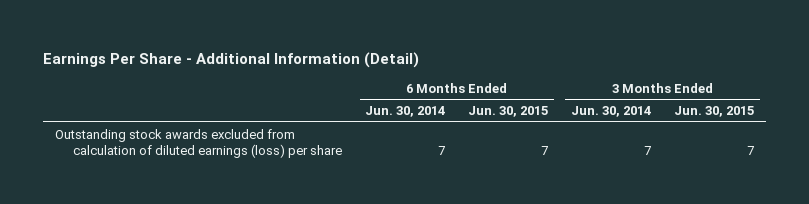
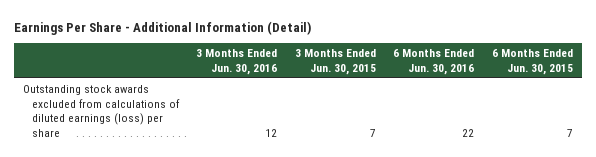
[365,106,446,118] Jun. 30, 2014 -> none
[571,106,652,118] Jun. 30, 2014 -> none
none -> [196,49,278,75] 3 Months Ended Jun. 30, 2016
none -> [393,49,475,75] 6 Months Ended Jun. 30, 2016
[54,128,343,158] Outstanding stock awards excluded from calculation of diluted earnings (loss) per share -> [22,85,180,137] Outstanding stock awards excluded from calculations of diluted earnings (loss) per share

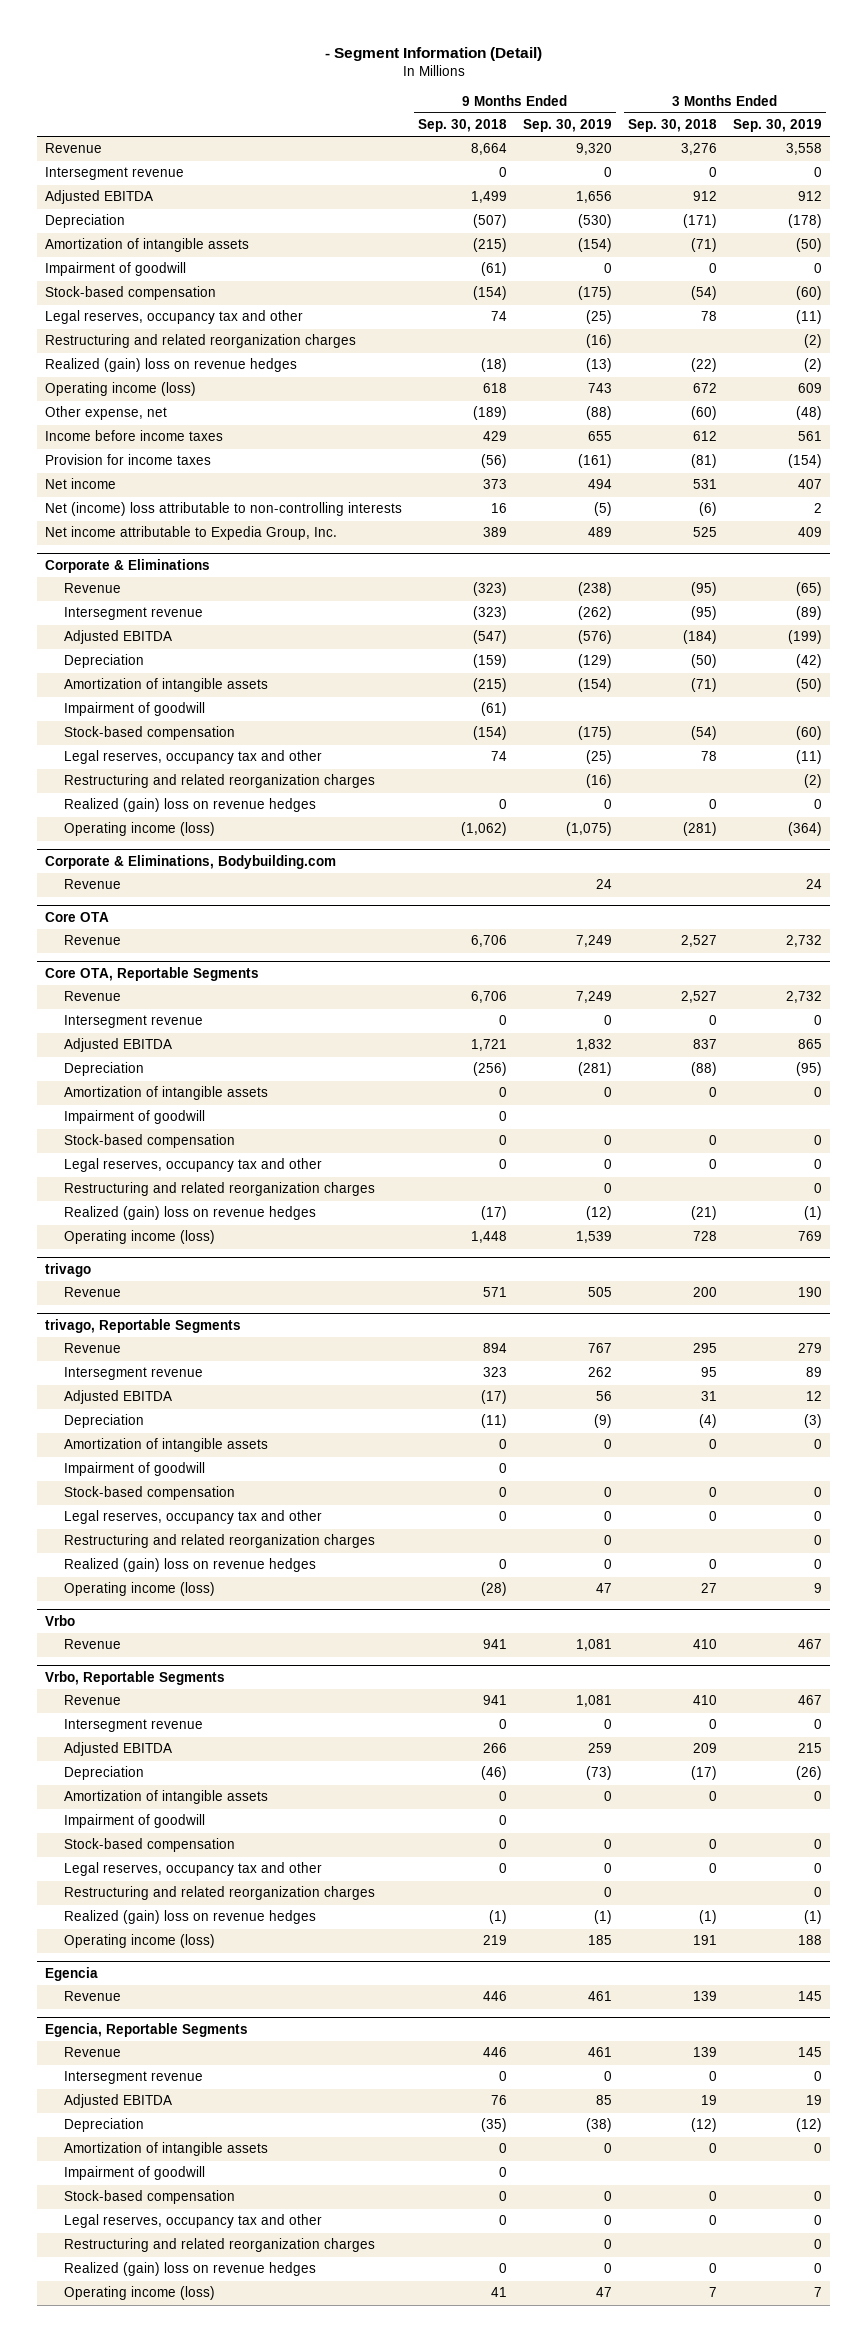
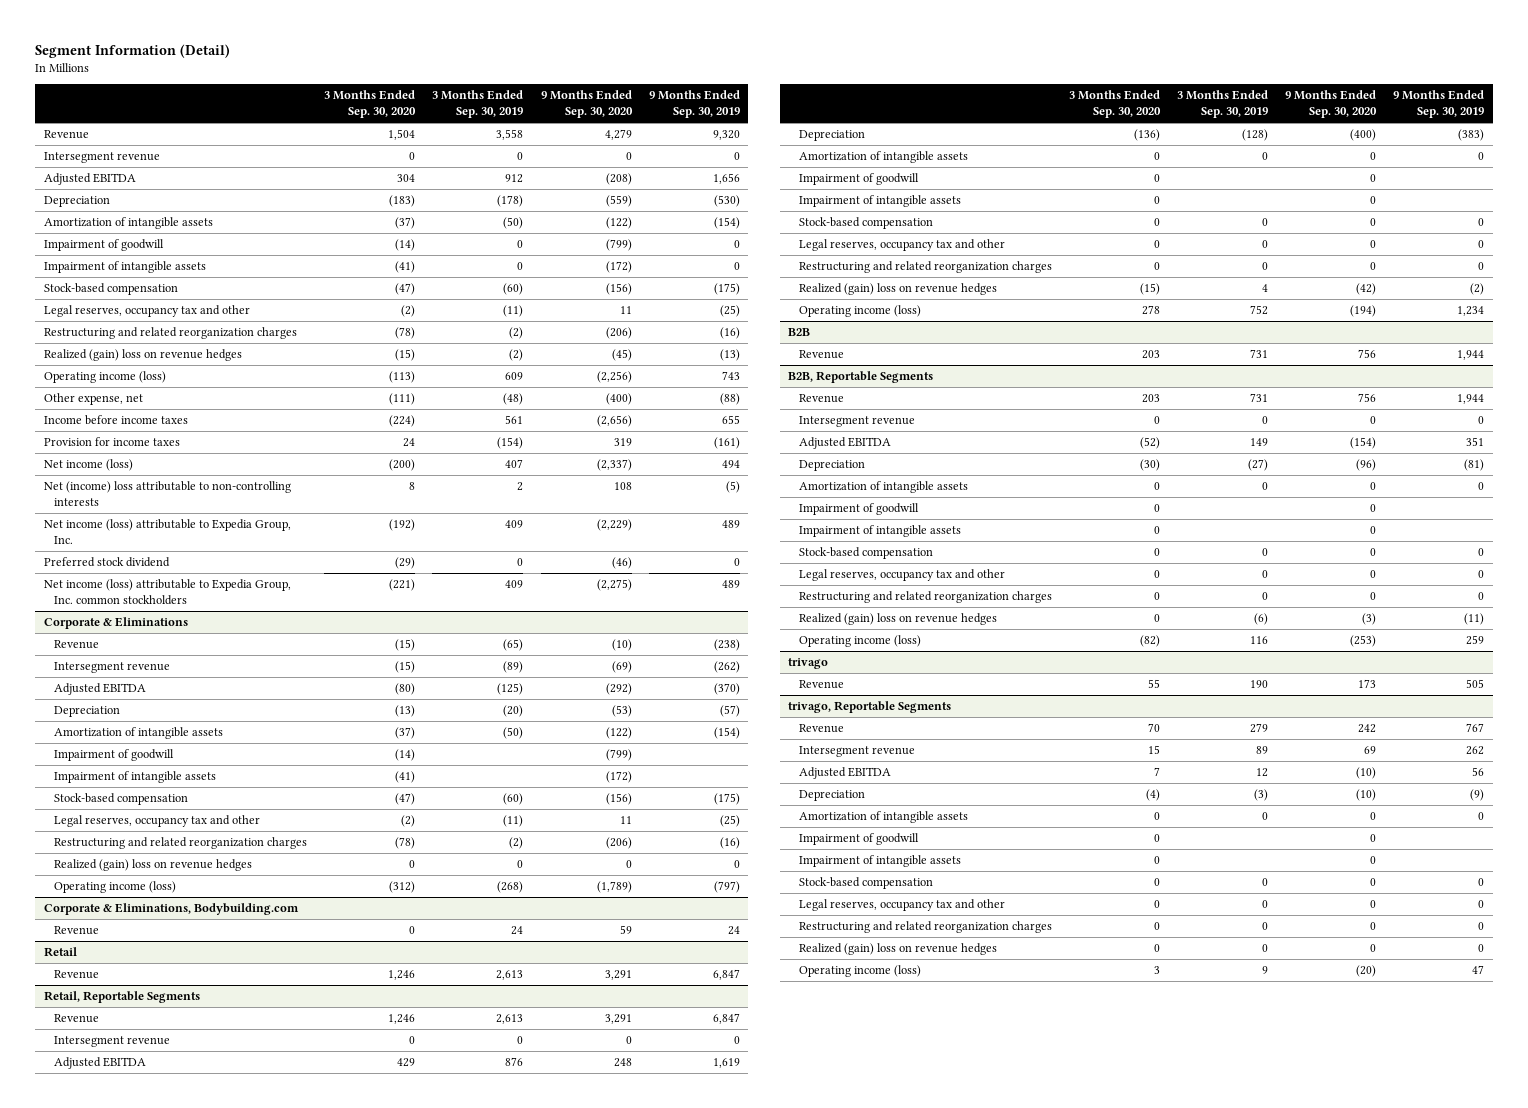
[324,46,542,61] - Segment Information (Detail) -> [34,43,230,58] Segment Information (Detail)
[418,119,508,133] Sep. 30, 2018 -> none
[628,119,718,133] Sep. 30, 2018 -> none
none -> [324,90,417,119] 3 Months Ended Sep. 30, 2020
none -> [540,90,633,119] 9 Months Ended Sep. 30, 2020
none -> [43,260,206,273] Impairment of intangible assets
[45,478,117,490] Net income -> [43,458,133,471] Net income (loss)
[45,526,338,541] Net income attributable to Expedia Group, Inc. -> [43,518,291,545] Net income (loss) attributable to Expedia Group, Inc.
none -> [43,556,170,567] Preferred stock dividend
none -> [43,578,291,606] Net income (loss) attributable to Expedia Group, Inc. common stockholders
[578,630,613,645] (576) -> [713,682,740,695] (370)
[788,630,823,645] (199) -> [497,682,524,695] (125)
[578,654,613,669] (129) -> [719,704,740,717] (57)
[796,654,823,669] (42) -> [503,704,524,717] (20)
none -> [54,770,217,783] Impairment of intangible assets
[566,822,613,837] (1,075) -> [713,880,740,893] (797)
[788,822,823,837] (364) -> [497,880,524,893] (268)
[45,911,110,922] Core OTA -> none
[45,966,260,981] Core OTA, Reportable Segments -> none
none -> [43,946,77,957] Retail
[576,935,613,948] 7,249 -> [712,968,740,980] 6,847
[786,935,823,948] 2,732 -> [496,969,524,980] 2,613
none -> [43,990,200,1003] Retail, Reportable Segments
[576,991,613,1004] 7,249 -> [712,1012,740,1024] 6,847
[786,991,823,1004] 2,732 -> [496,1013,524,1024] 2,613
[576,1039,613,1052] 1,832 -> [712,1057,740,1068] 1,619
[798,1039,823,1050] 865 -> [505,1056,524,1066] 876
[578,1062,613,1077] (281) -> [1458,128,1485,141] (383)
[796,1062,823,1077] (95) -> [1242,128,1269,141] (128)
none -> [799,194,962,207] Impairment of intangible assets
[586,1206,613,1221] (12) -> [1470,282,1485,295] (2)
[804,1206,823,1221] (1) -> [1262,283,1269,292] 4
[576,1231,613,1244] 1,539 -> [1457,305,1485,316] 1,234
[798,1231,823,1242] 769 -> [1250,304,1269,315] 752
none -> [788,327,811,336] B2B
none -> [799,349,845,359] Revenue
none -> [788,370,934,383] B2B, Reportable Segments
none -> [799,393,845,403] Revenue
none -> [799,415,916,427] Intersegment revenue
none -> [799,436,892,449] Adjusted EBITDA
none -> [799,459,866,471] Depreciation
none -> [799,480,969,493] Amortization of intangible assets
none -> [799,502,920,515] Impairment of goodwill
none -> [799,524,962,537] Impairment of intangible assets
none -> [799,546,934,559] Stock-based compensation
none -> [799,568,1006,581] Legal reserves, occupancy tax and other
none -> [799,590,1053,603] Restructuring and related reorganization charges
none -> [799,612,998,625] Realized (gain) loss on revenue hedges
none -> [799,634,922,647] Operating income (loss)
none -> [799,854,962,867] Impairment of intangible assets
[45,1614,76,1626] Vrbo -> none
[64,1639,122,1650] Revenue -> none
[45,1670,226,1685] Vrbo, Reportable Segments -> none
[64,1695,122,1706] Revenue -> none
[64,1719,204,1733] Intersegment revenue -> none
[64,1742,173,1757] Adjusted EBITDA -> none
[64,1766,145,1781] Depreciation -> none
[64,1790,269,1805] Amortization of intangible assets -> none
[64,1814,206,1829] Impairment of goodwill -> none
[64,1838,236,1853] Stock-based compensation -> none
[64,1862,323,1877] Legal reserves, occupancy tax and other -> none
[64,1886,376,1901] Restructuring and related reorganization charges -> none
[64,1910,317,1925] Realized (gain) loss on revenue hedges -> none
[64,1934,216,1949] Operating income (loss) -> none
[45,1966,99,1981] Egencia -> none
[64,1991,122,2002] Revenue -> none
[45,2022,249,2037] Egencia, Reportable Segments -> none
[64,2047,122,2058] Revenue -> none
[64,2071,204,2085] Intersegment revenue -> none
[64,2094,173,2109] Adjusted EBITDA -> none
[64,2118,145,2133] Depreciation -> none
[64,2142,269,2157] Amortization of intangible assets -> none
[64,2166,206,2181] Impairment of goodwill -> none
[64,2190,236,2205] Stock-based compensation -> none
[64,2214,323,2229] Legal reserves, occupancy tax and other -> none
[64,2238,376,2253] Restructuring and related reorganization charges -> none
[64,2262,317,2277] Realized (gain) loss on revenue hedges -> none
[64,2286,216,2301] Operating income (loss) -> none

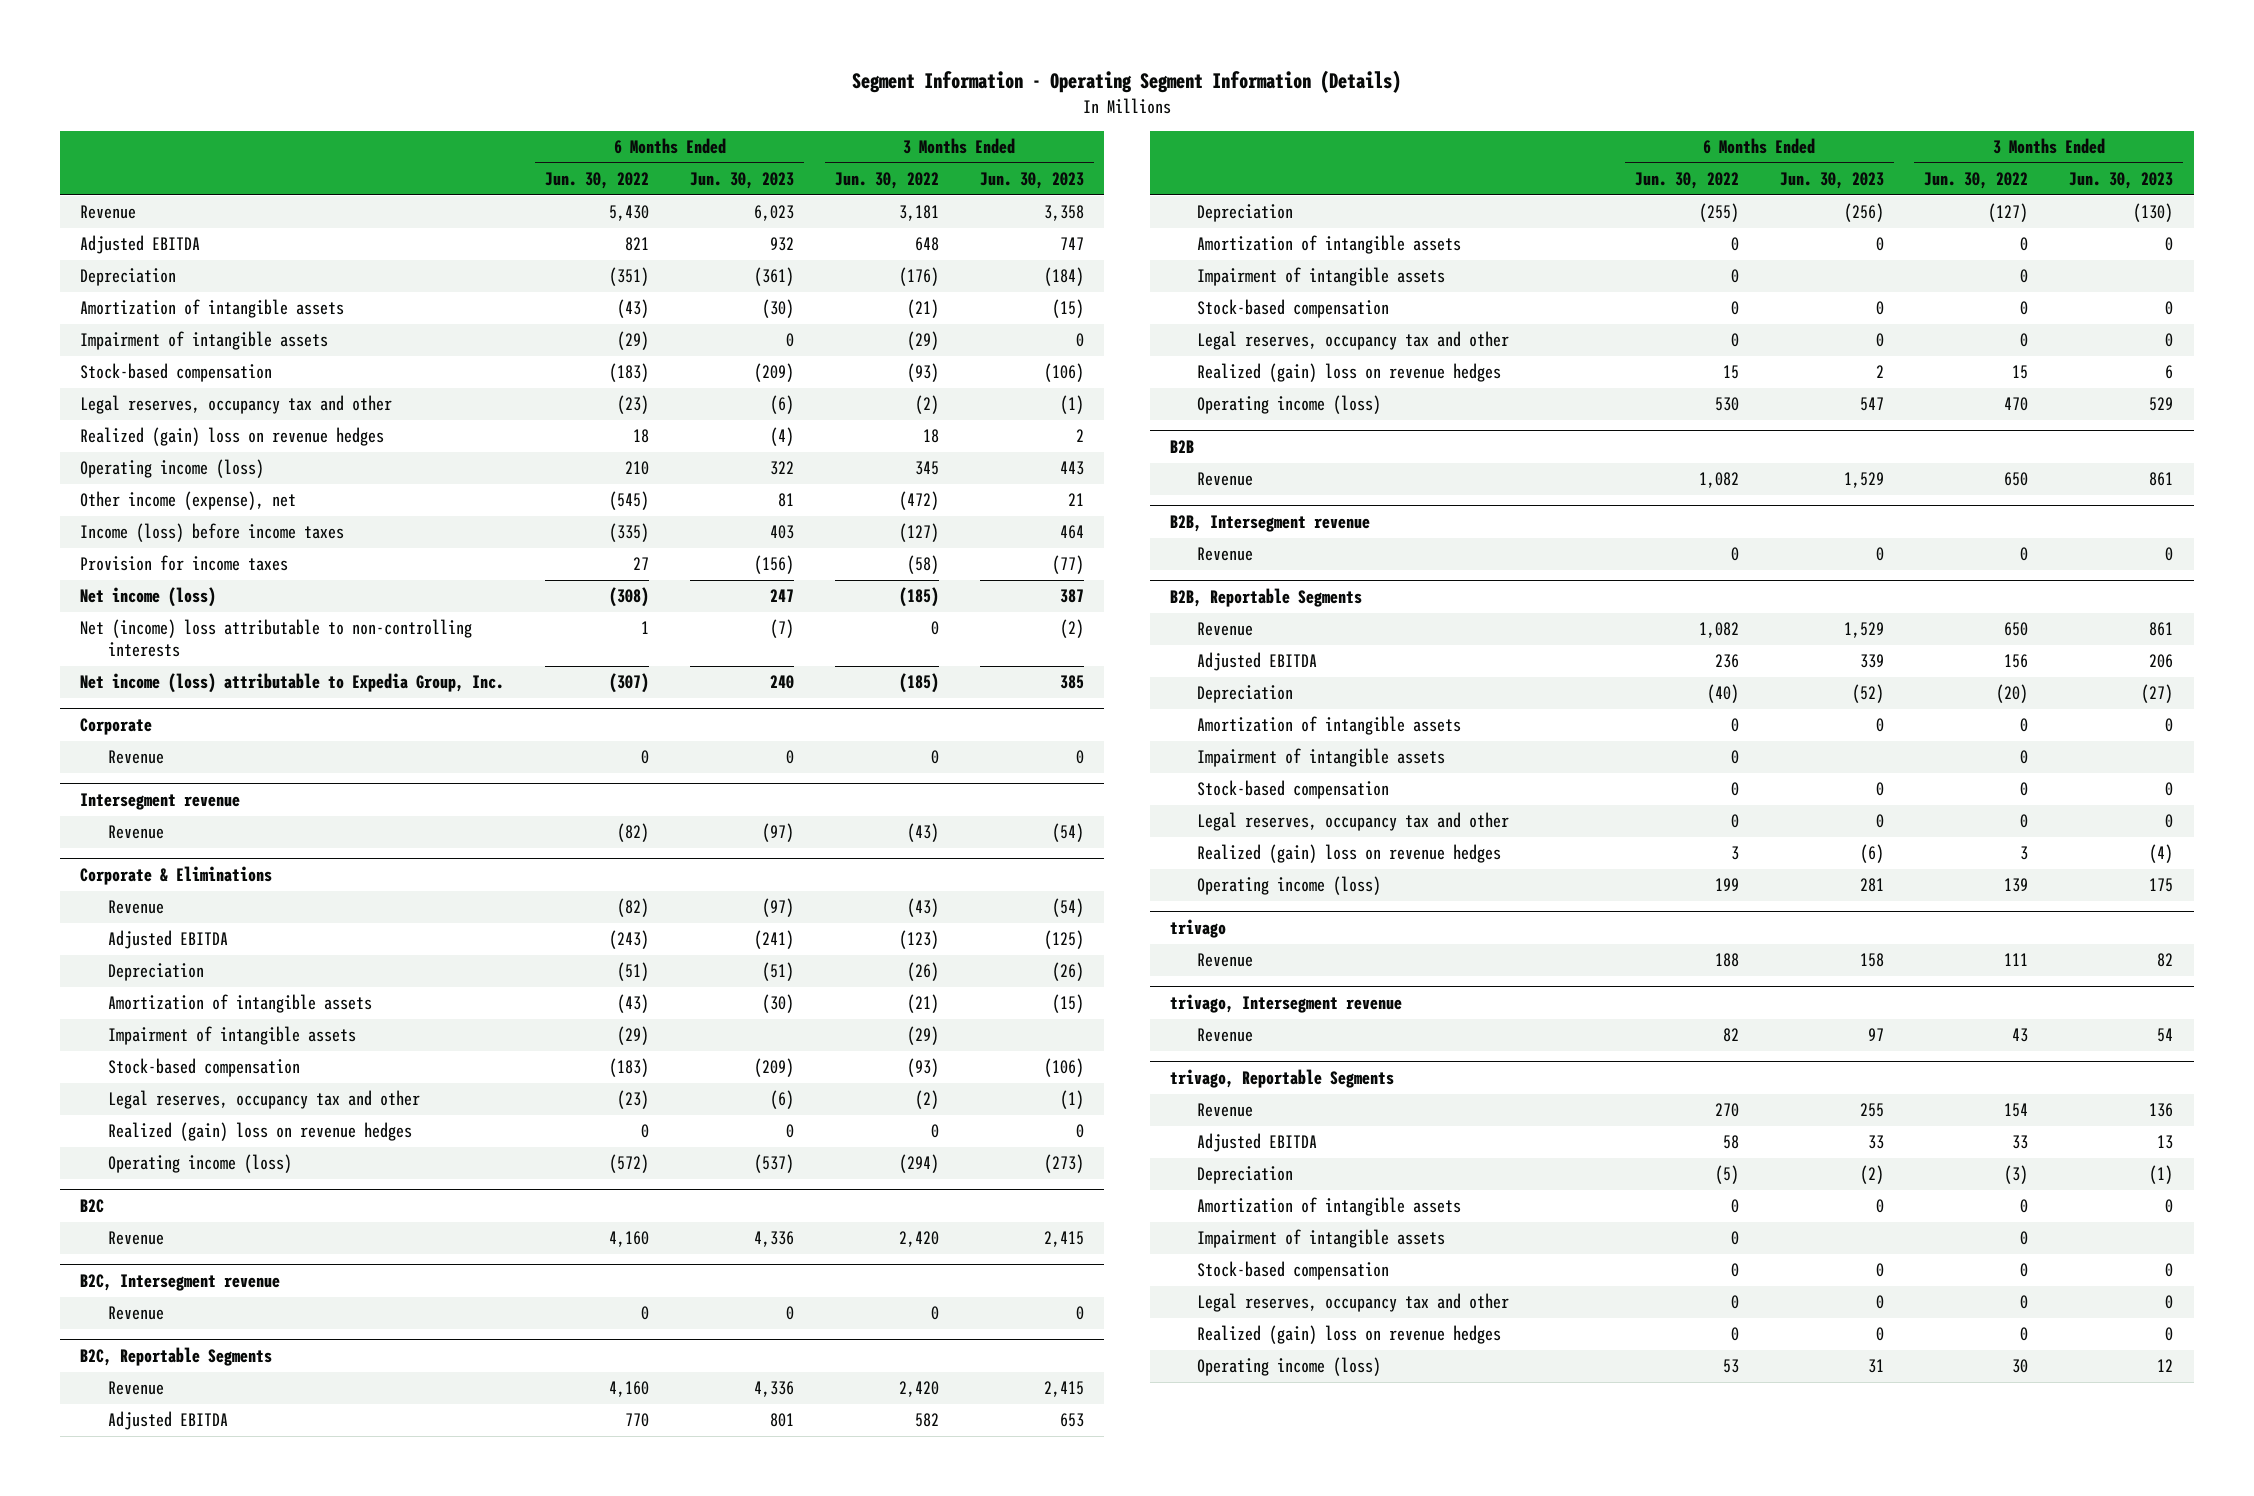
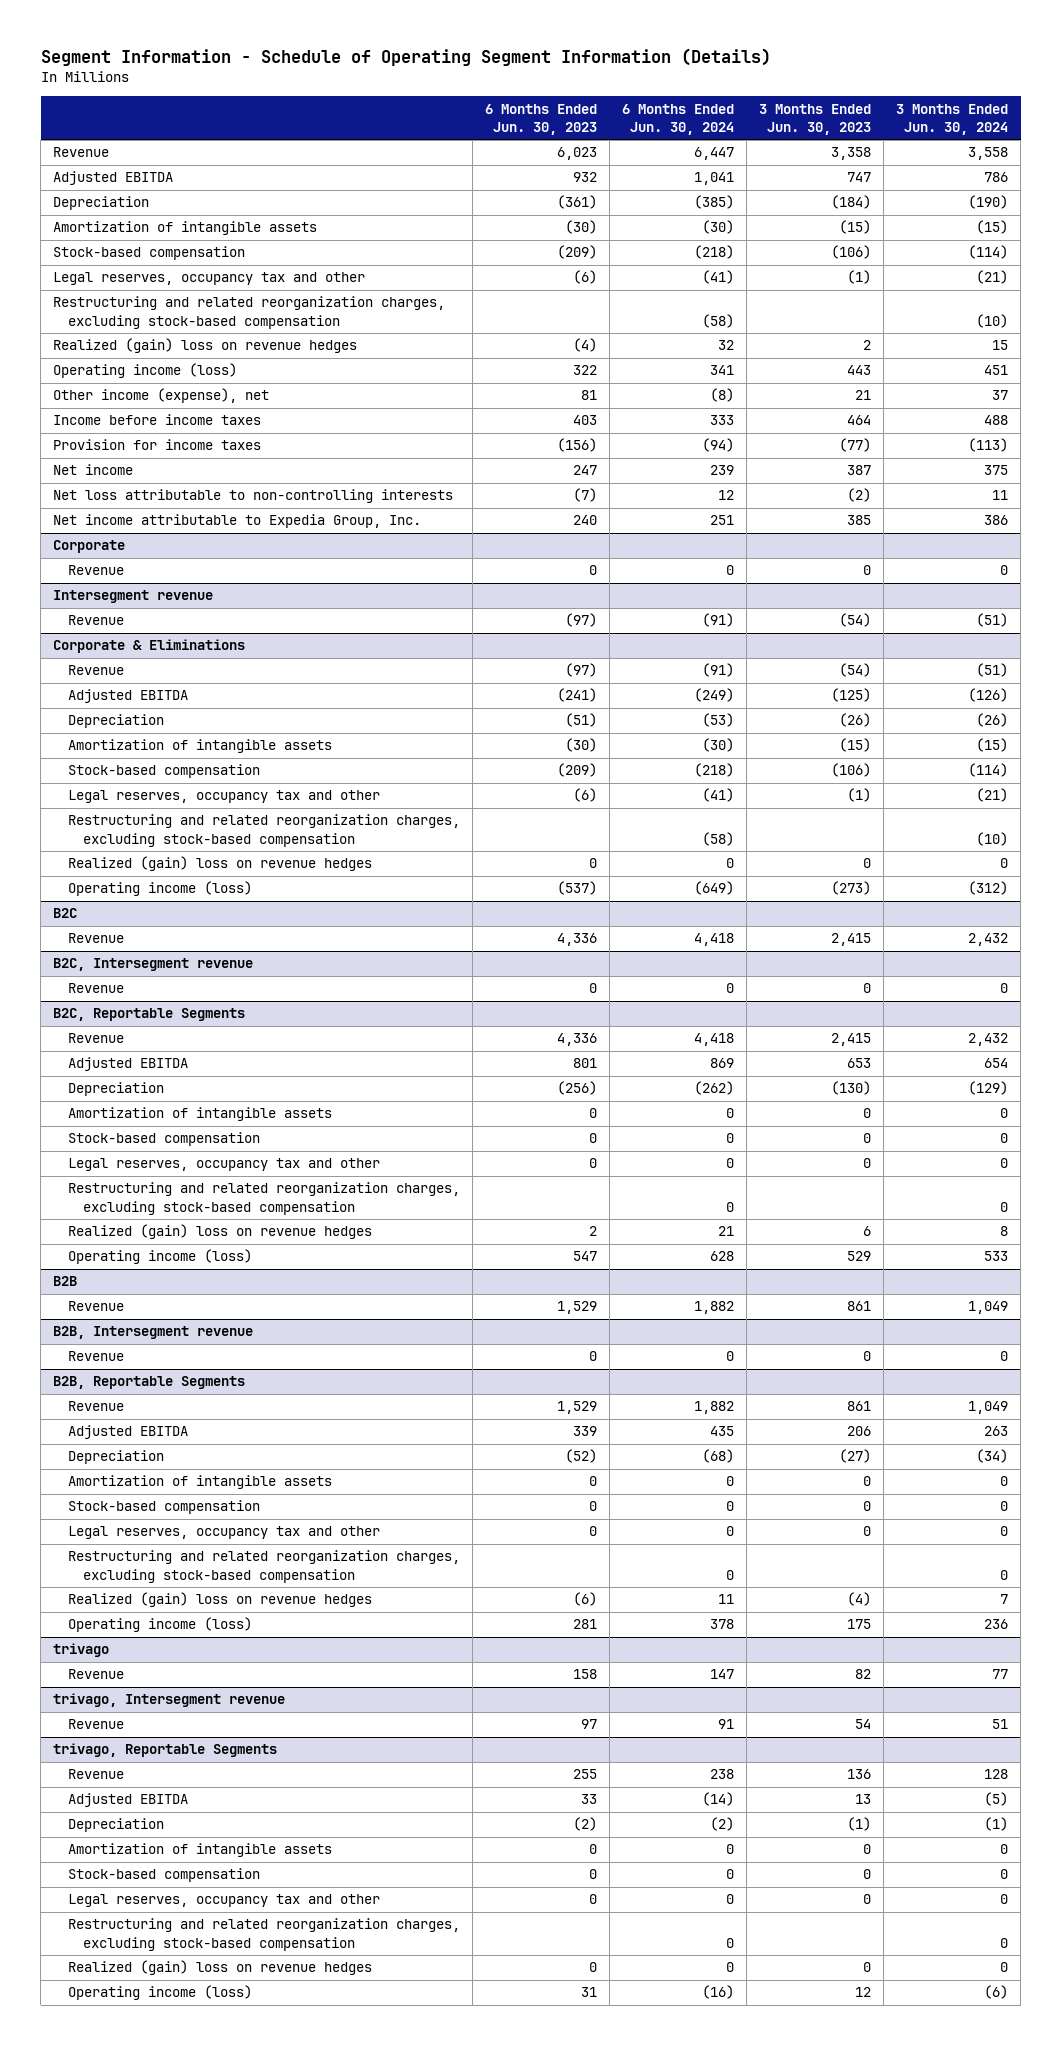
[851,70,1401,94] Segment Information - Operating Segment Information (Details) -> [40,47,771,66] Segment Information - Schedule of Operating Segment Information (Details)
[545,172,650,190] Jun. 30, 2022 -> none
[834,172,939,190] Jun. 30, 2022 -> none
none -> [622,103,735,135] 6 Months Ended Jun. 30, 2024
none -> [896,103,1009,135] 3 Months Ended Jun. 30, 2024
[80,331,329,351] Impairment of intangible assets -> none
none -> [53,296,446,329] Restructuring and related reorganization charges, excluding stock-based compensation
[80,523,345,543] Income (loss) before income taxes -> [53,414,262,426] Income before income taxes
[80,587,217,608] Net income (loss) -> [53,464,134,476] Net income
[80,619,473,658] Net (income) loss attributable to non-controlling interests -> [53,489,454,504] Net loss attributable to non-controlling interests
[80,673,505,694] Net income (loss) attributable to Expedia Group, Inc. -> [53,514,422,529] Net income attributable to Expedia Group, Inc.
[107,1026,356,1046] Impairment of intangible assets -> none
none -> [68,814,461,847] Restructuring and related reorganization charges, excluding stock-based compensation
[1197,267,1446,287] Impairment of intangible assets -> none
none -> [68,1182,461,1215] Restructuring and related reorganization charges, excluding stock-based compensation
[1197,748,1446,768] Impairment of intangible assets -> none
none -> [68,1550,461,1583] Restructuring and related reorganization charges, excluding stock-based compensation
[1197,1229,1446,1249] Impairment of intangible assets -> none
none -> [68,1918,461,1951] Restructuring and related reorganization charges, excluding stock-based compensation

